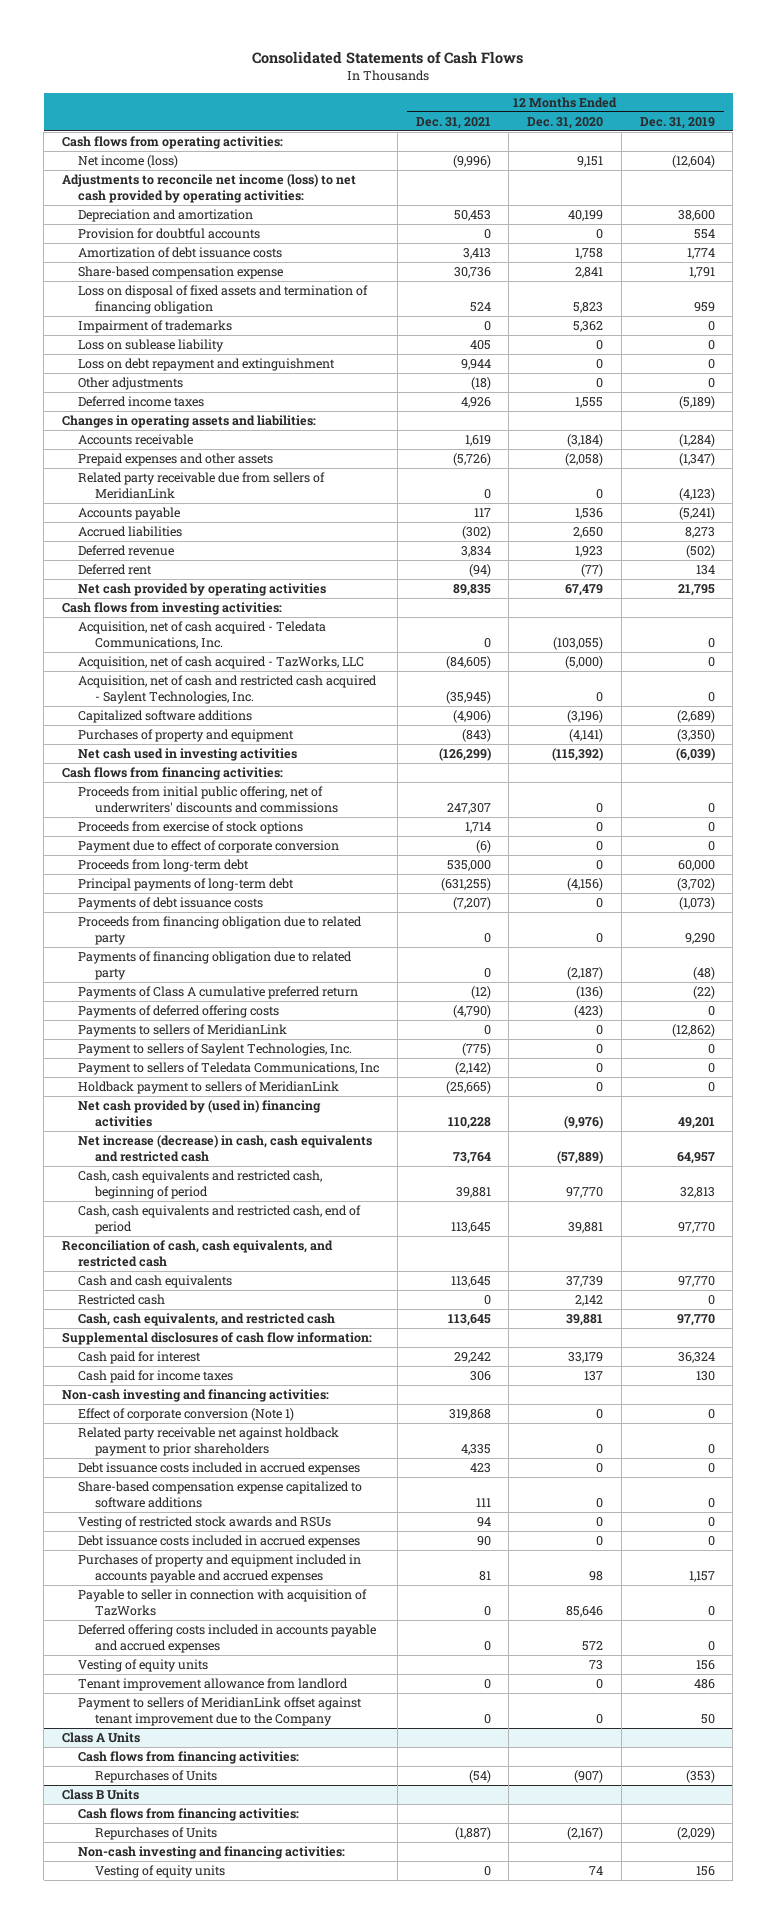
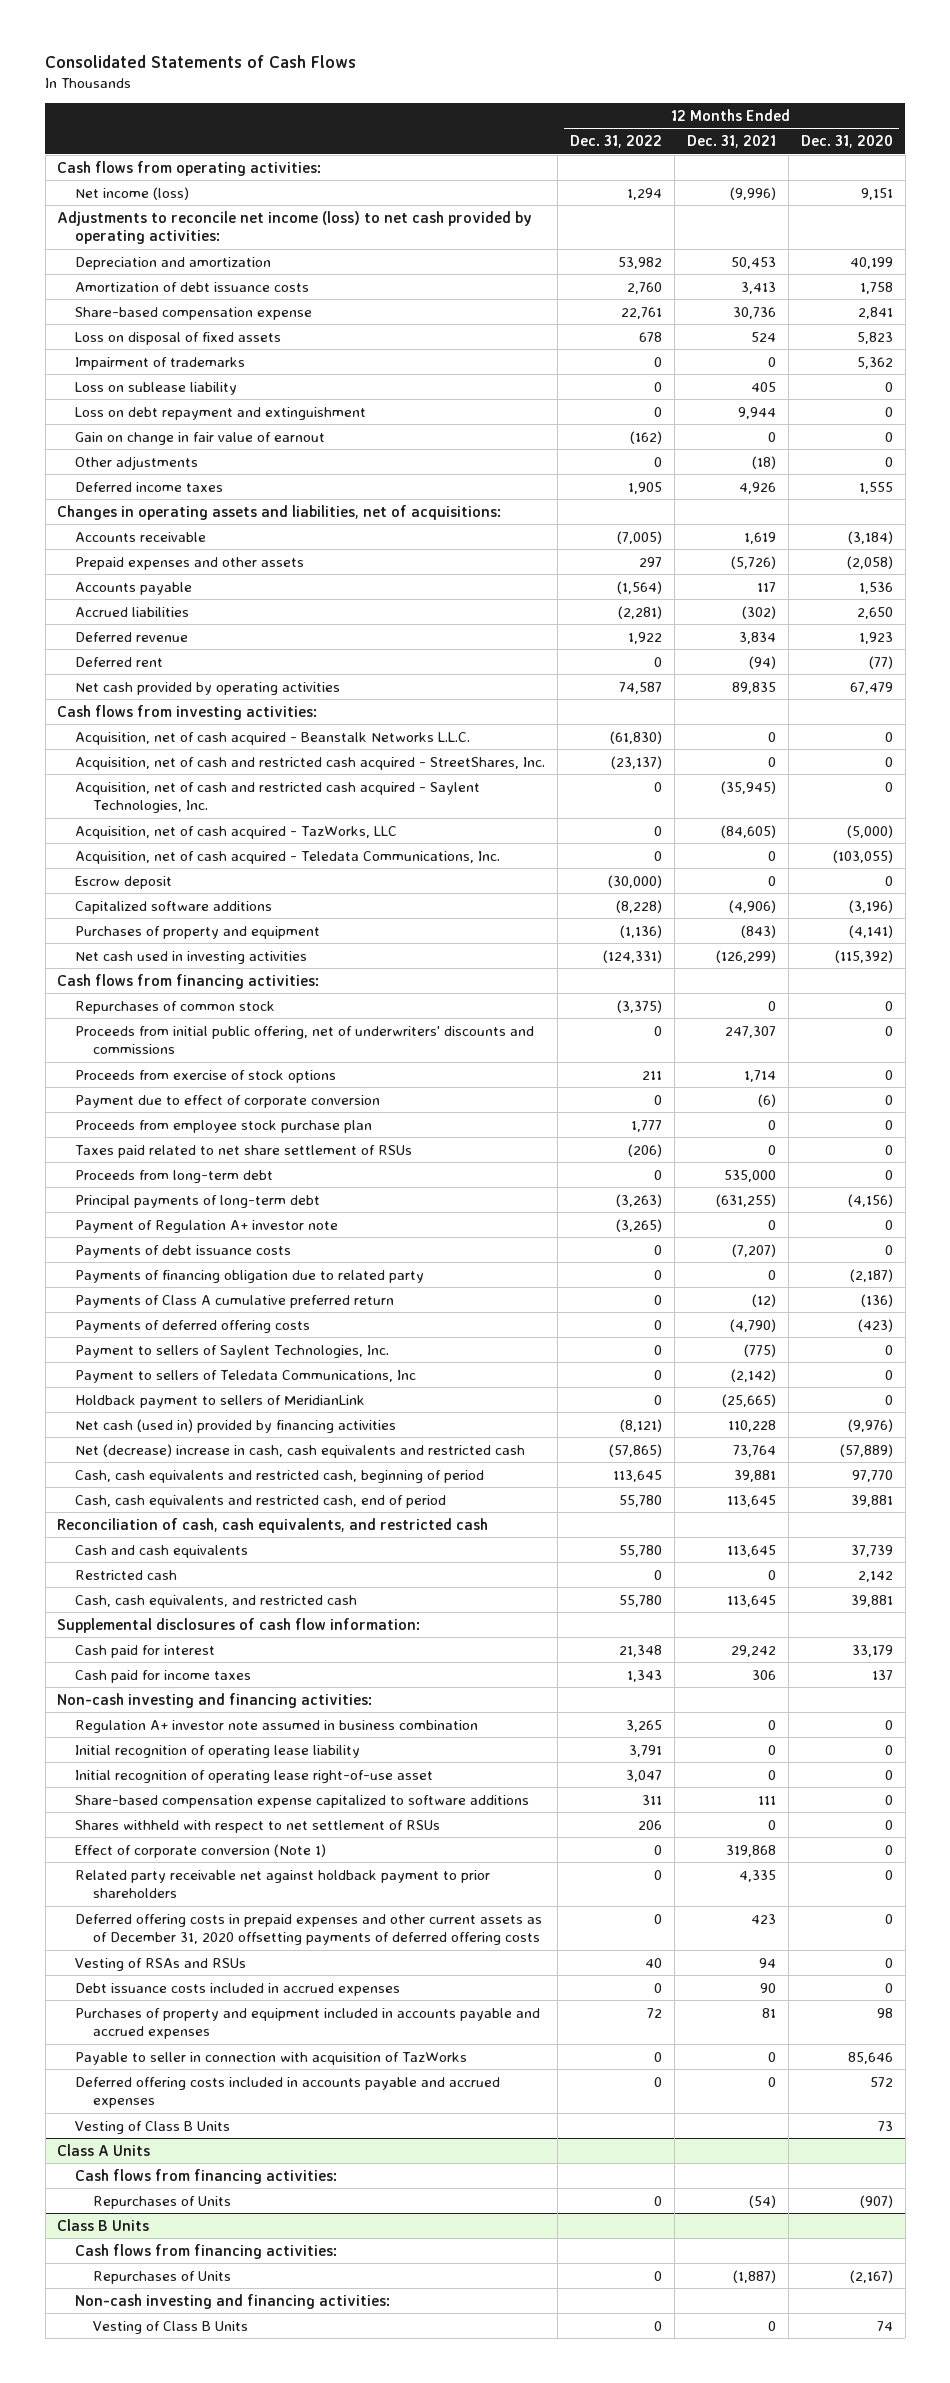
[639,116,715,129] Dec. 31, 2019 -> none
none -> [569,135,662,149] Dec. 31, 2022
[78,228,261,240] Provision for doubtful accounts -> none
[78,285,369,314] Loss on disposal of fixed assets and termination of financing obligation -> [75,331,282,345] Loss on disposal of fixed assets
none -> [75,431,326,445] Gain on change in fair value of earnout
[61,415,316,429] Changes in operating assets and liabilities: -> [57,504,502,520] Changes in operating assets and liabilities, net of acquisitions:
[78,472,326,499] Related party receivable due from sellers of MeridianLink -> none
none -> [75,731,471,745] Acquisition, net of cash acquired - Beanstalk Networks L.L.C.
none -> [75,756,546,770] Acquisition, net of cash and restricted cash acquired - StreetShares, Inc.
[78,656,365,670] Acquisition, net of cash acquired - TazWorks, LLC -> [75,825,398,839] Acquisition, net of cash acquired - TazWorks, LLC
[78,621,327,649] Acquisition, net of cash acquired - Teledata Communications, Inc. -> [75,850,501,864] Acquisition, net of cash acquired - Teledata Communications, Inc.
none -> [75,875,173,889] Escrow deposit
none -> [75,1000,276,1014] Repurchases of common stock
none -> [75,1119,373,1133] Proceeds from employee stock purchase plan
none -> [75,1144,413,1158] Taxes paid related to net share settlement of RSUs
none -> [75,1219,339,1233] Payment of Regulation A+ investor note
[78,916,363,945] Proceeds from financing obligation due to related party -> none
[78,1024,288,1038] Payments to sellers of MeridianLink -> none
[78,1100,322,1127] Net cash provided by (used in) financing activities -> [75,1418,397,1433] Net cash (used in) provided by financing activities
[78,1135,373,1162] Net increase (decrease) in cash, cash equivalents and restricted cash -> [75,1443,526,1458] Net (decrease) increase in cash, cash equivalents and restricted cash
none -> [75,1719,479,1733] Regulation A+ investor note assumed in business combination
none -> [75,1744,361,1758] Initial recognition of operating lease liability
none -> [75,1769,434,1783] Initial recognition of operating lease right-of-use asset
[78,1481,363,1508] Share-based compensation expense capitalized to software additions -> [75,1794,530,1808] Share-based compensation expense capitalized to software additions
none -> [75,1819,441,1833] Shares withheld with respect to net settlement of RSUs
[78,1462,361,1476] Debt issuance costs included in accrued expenses -> [75,1913,543,1946] Deferred offering costs in prepaid expenses and other current assets as of December 31, 2020 offsetting payments of deferred offering costs
[78,1516,332,1530] Vesting of restricted stock awards and RSUs -> [75,1957,247,1971] Vesting of RSAs and RSUs
[78,1678,349,1692] Tenant improvement allowance from landlord -> none
[78,1697,363,1726] Payment to sellers of MeridianLink offset against tenant improvement due to the Company -> none
[78,1659,209,1673] Vesting of equity units -> [75,2120,231,2134] Vesting of Class B Units
[94,1865,225,1879] Vesting of equity units -> [92,2320,248,2334] Vesting of Class B Units

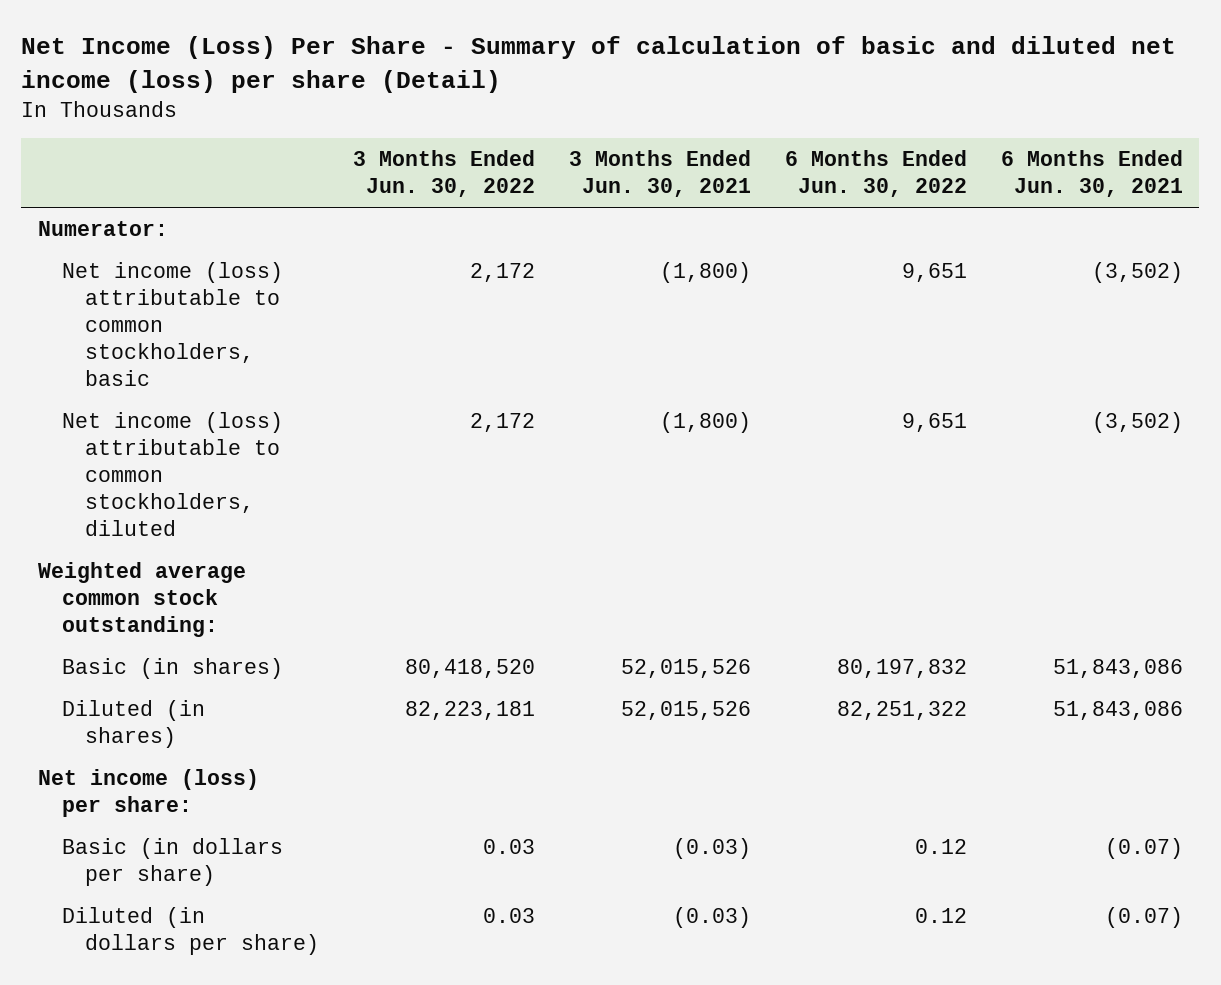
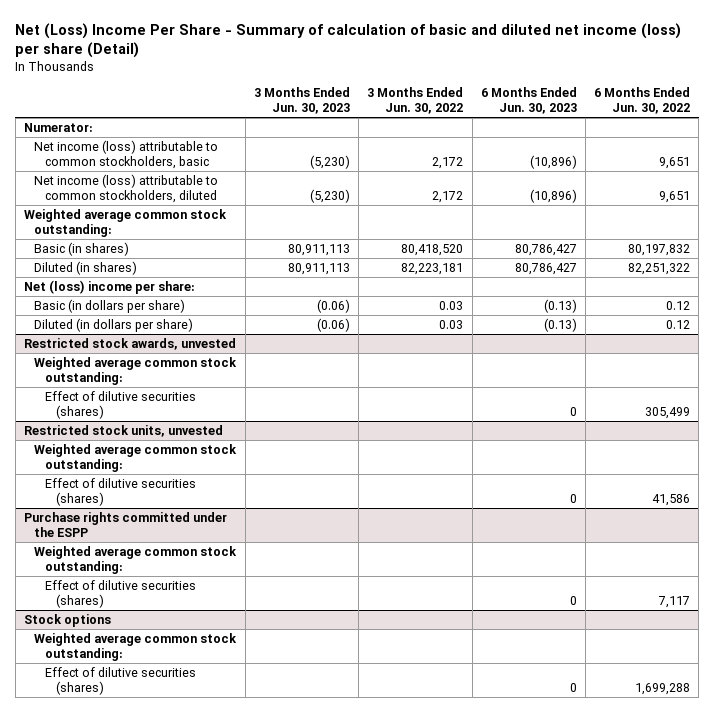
[21,36,1177,93] Net Income (Loss) Per Share - Summary of calculation of basic and diluted net income (loss) per share (Detail) -> [15,22,682,58] Net (Loss) Income Per Share - Summary of calculation of basic and diluted net income (loss) per share (Detail)
[568,150,751,198] 3 Months Ended Jun. 30, 2021 -> none
[1000,150,1183,198] 6 Months Ended Jun. 30, 2021 -> none
none -> [253,86,350,115] 3 Months Ended Jun. 30, 2023
none -> [480,86,577,115] 6 Months Ended Jun. 30, 2023
[38,769,260,818] Net income (loss) per share: -> [23,279,195,294] Net (loss) income per share:
none -> [23,337,236,350] Restricted stock awards, unvested
none -> [34,356,238,385] Weighted average common stock outstanding:
none -> [45,390,197,419] Effect of dilutive securities (shares)
none -> [23,424,223,437] Restricted stock units, unvested
none -> [34,443,238,472] Weighted average common stock outstanding:
none -> [45,477,197,506] Effect of dilutive securities (shares)
none -> [23,511,227,537] Purchase rights committed under the ESPP
none -> [34,545,238,574] Weighted average common stock outstanding:
none -> [45,579,197,608] Effect of dilutive securities (shares)
none -> [23,613,111,627] Stock options
none -> [34,632,238,661] Weighted average common stock outstanding:
none -> [45,666,197,695] Effect of dilutive securities (shares)

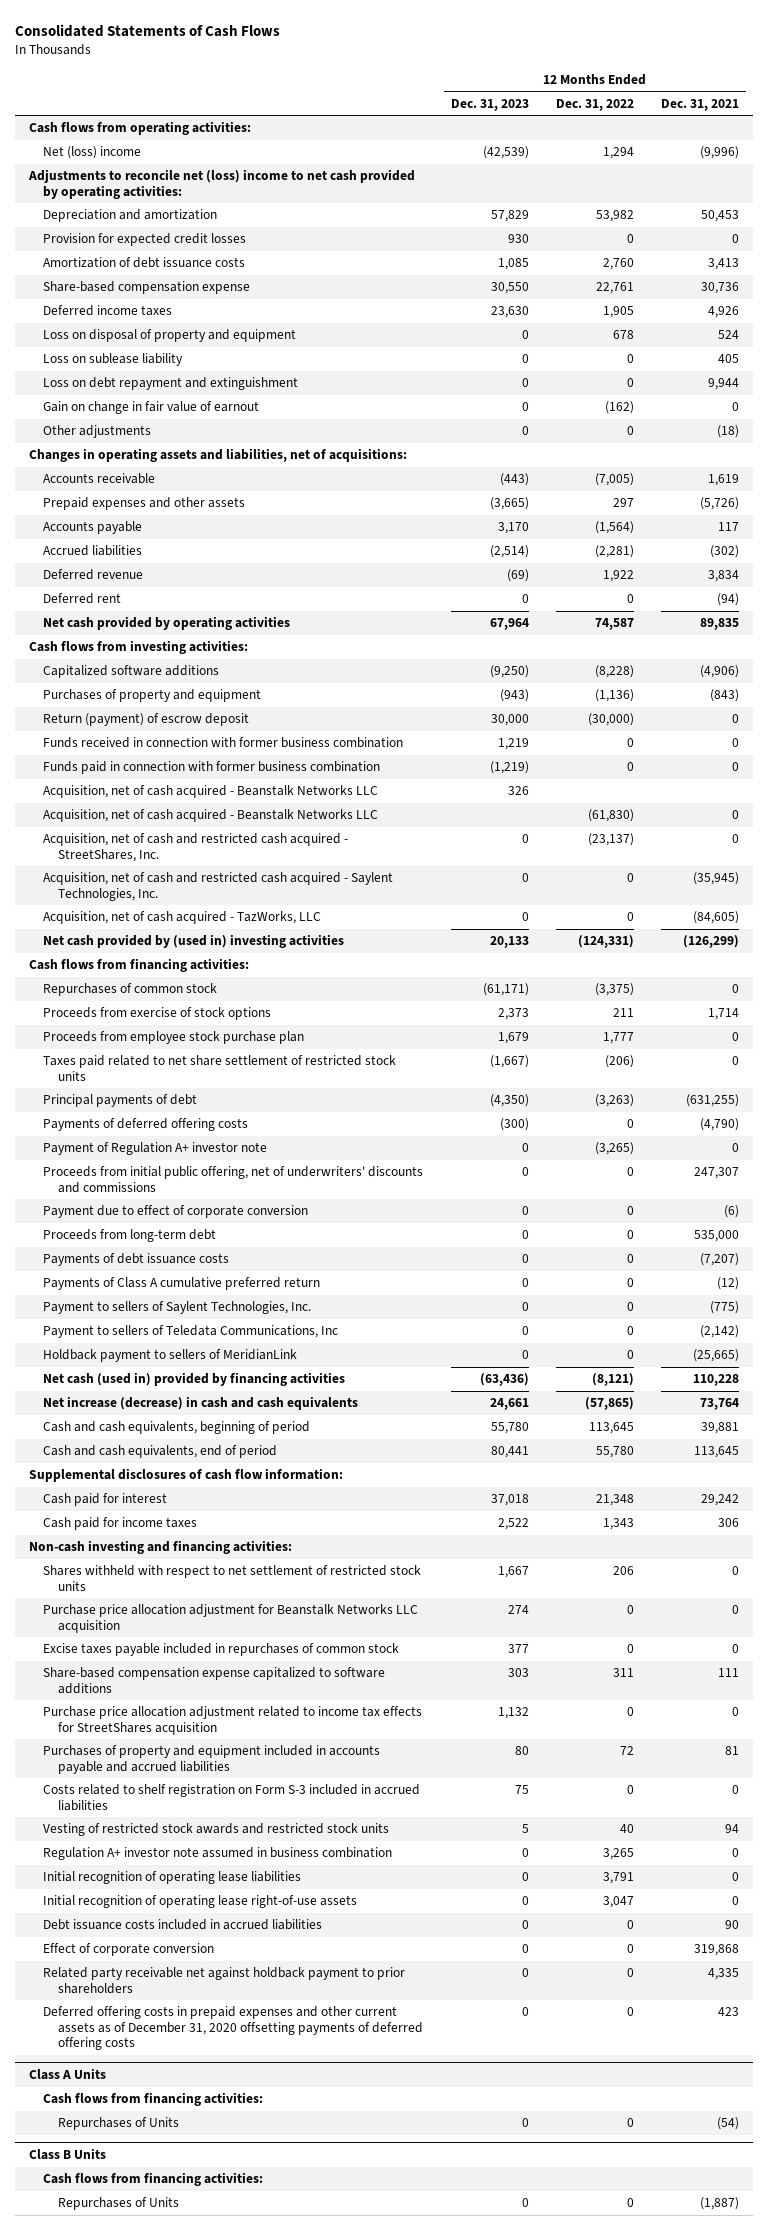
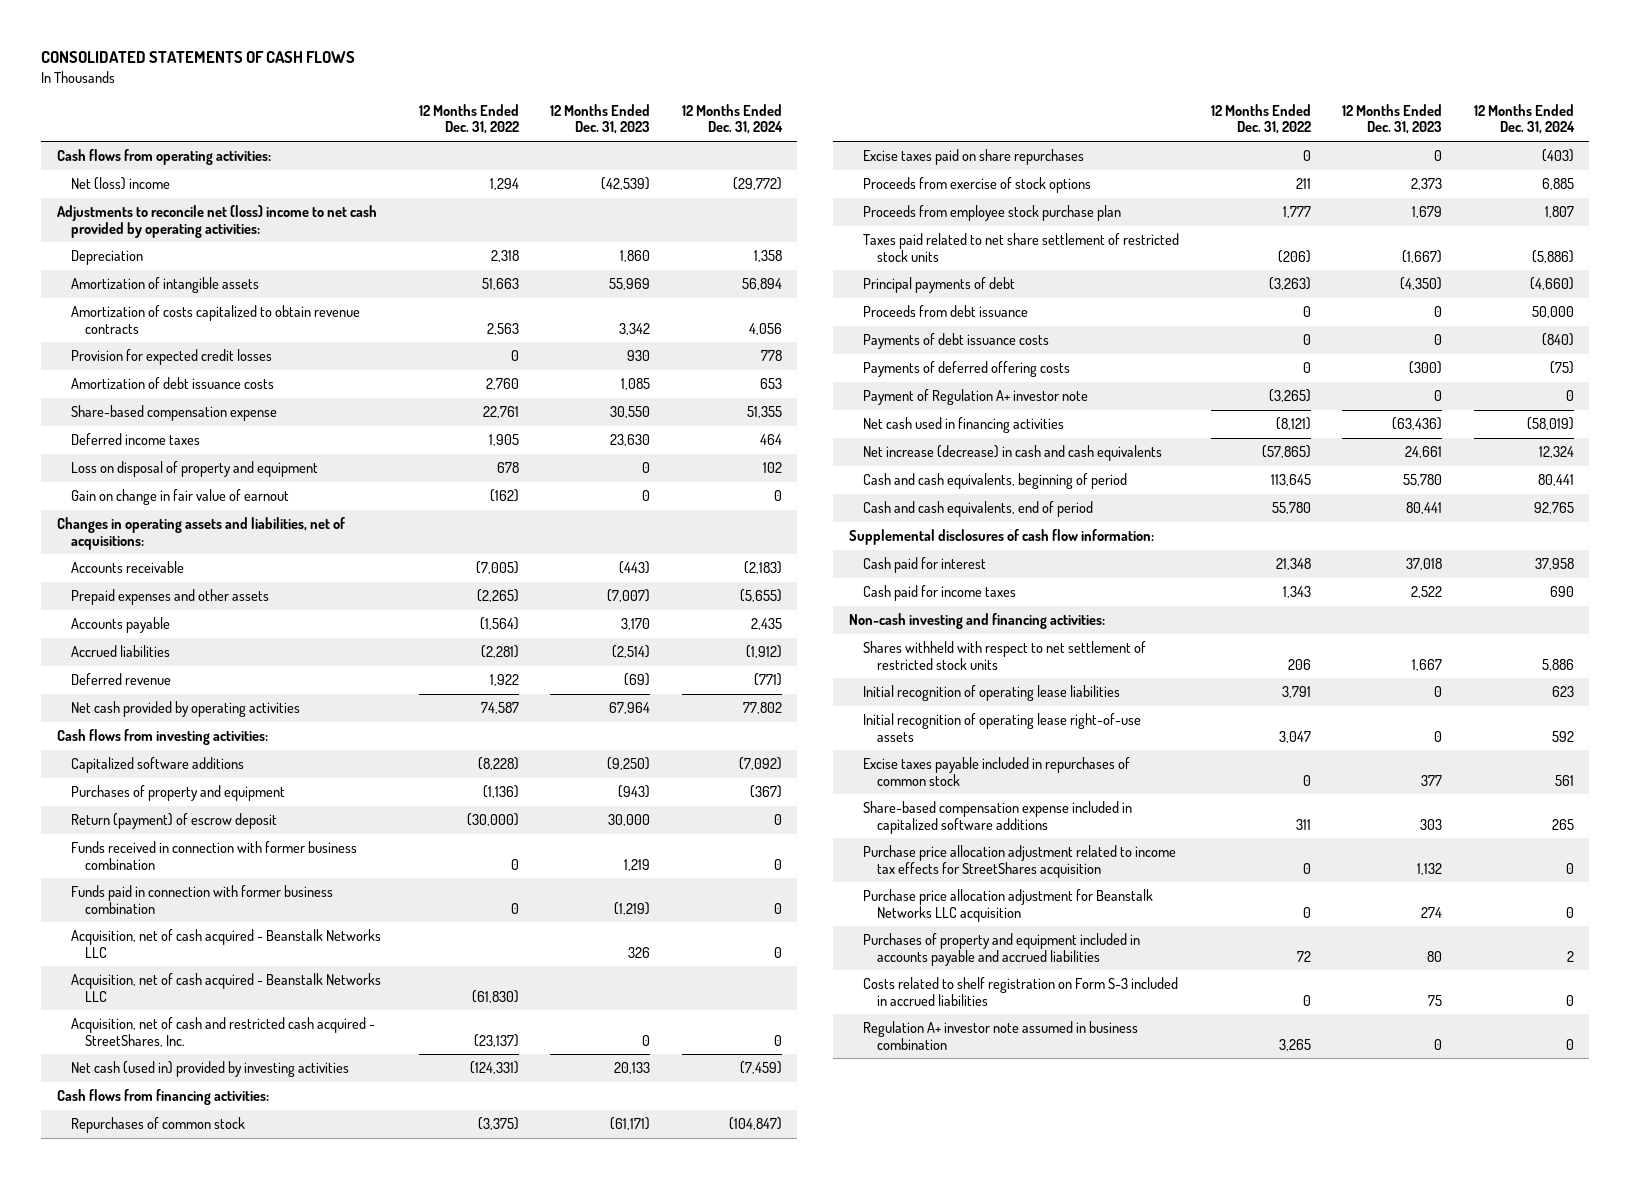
[15,24,281,38] Consolidated Statements of Cash Flows -> [41,51,356,64] CONSOLIDATED STATEMENTS OF CASH FLOWS
[661,98,740,111] Dec. 31, 2021 -> none
none -> [681,103,783,135] 12 Months Ended Dec. 31, 2024
[43,209,218,223] Depreciation and amortization -> none
none -> [71,250,144,266] Depreciation
none -> [71,277,260,294] Amortization of intangible assets
none -> [71,305,361,334] Amortization of costs capitalized to obtain revenue contracts
[43,353,184,367] Loss on sublease liability -> none
[43,377,299,391] Loss on debt repayment and extinguishment -> none
[43,425,152,439] Other adjustments -> none
[489,497,529,511] (3,665) -> [607,589,651,603] (7,007)
[612,498,634,508] 297 -> [476,589,519,603] (2,265)
[43,593,122,605] Deferred rent -> none
[43,872,394,901] Acquisition, net of cash and restricted cash acquired - Saylent Technologies, Inc. -> none
[43,911,322,925] Acquisition, net of cash acquired - TazWorks, LLC -> none
[43,934,345,949] Net cash provided by (used in) investing activities -> [71,1061,350,1078] Net cash (used in) provided by investing activities
none -> [863,149,1085,166] Excise taxes paid on share repurchases
none -> [863,305,1029,318] Proceeds from debt issuance
[43,1253,230,1267] Payments of debt issuance costs -> [863,333,1050,350] Payments of debt issuance costs
[43,1166,424,1193] Proceeds from initial public offering, net of underwriters' discounts and commissions -> none
[43,1205,309,1219] Payment due to effect of corporate conversion -> none
[43,1229,217,1243] Proceeds from long-term debt -> none
[43,1277,321,1291] Payments of Class A cumulative preferred return -> none
[43,1301,312,1315] Payment to sellers of Saylent Technologies, Inc. -> none
[43,1325,339,1339] Payment to sellers of Teledata Communications, Inc -> none
[43,1349,298,1363] Holdback payment to sellers of MeridianLink -> none
[43,1372,346,1387] Net cash (used in) provided by financing activities -> [863,417,1065,434] Net cash used in financing activities
[43,1871,302,1885] Initial recognition of operating lease liabilities -> [863,685,1121,702] Initial recognition of operating lease liabilities
[43,1895,358,1909] Initial recognition of operating lease right-of-use assets -> [863,713,1142,742] Initial recognition of operating lease right-of-use assets
[43,1667,386,1694] Share-based compensation expense capitalized to software additions -> [863,801,1133,834] Share-based compensation expense included in capitalized software additions
[43,1604,419,1633] Purchase price allocation adjustment for Beanstalk Networks LLC acquisition -> [863,889,1154,922] Purchase price allocation adjustment for Beanstalk Networks LLC acquisition
[43,1823,390,1837] Vesting of restricted stock awards and restricted stock units -> none
[43,1919,323,1931] Debt issuance costs included in accrued liabilities -> none
[43,1943,215,1957] Effect of corporate conversion -> none
[43,1967,406,1994] Related party receivable net against holdback payment to prior shareholders -> none
[43,2006,423,2050] Deferred offering costs in prepaid expenses and other current assets as of December 31, 2020 offsetting payments of deferred offering costs -> none
[29,2068,107,2081] Class A Units -> none
[43,2092,264,2107] Cash flows from financing activities: -> none
[57,2117,179,2131] Repurchases of Units -> none
[29,2148,107,2161] Class B Units -> none
[43,2172,264,2187] Cash flows from financing activities: -> none
[57,2197,179,2211] Repurchases of Units -> none

